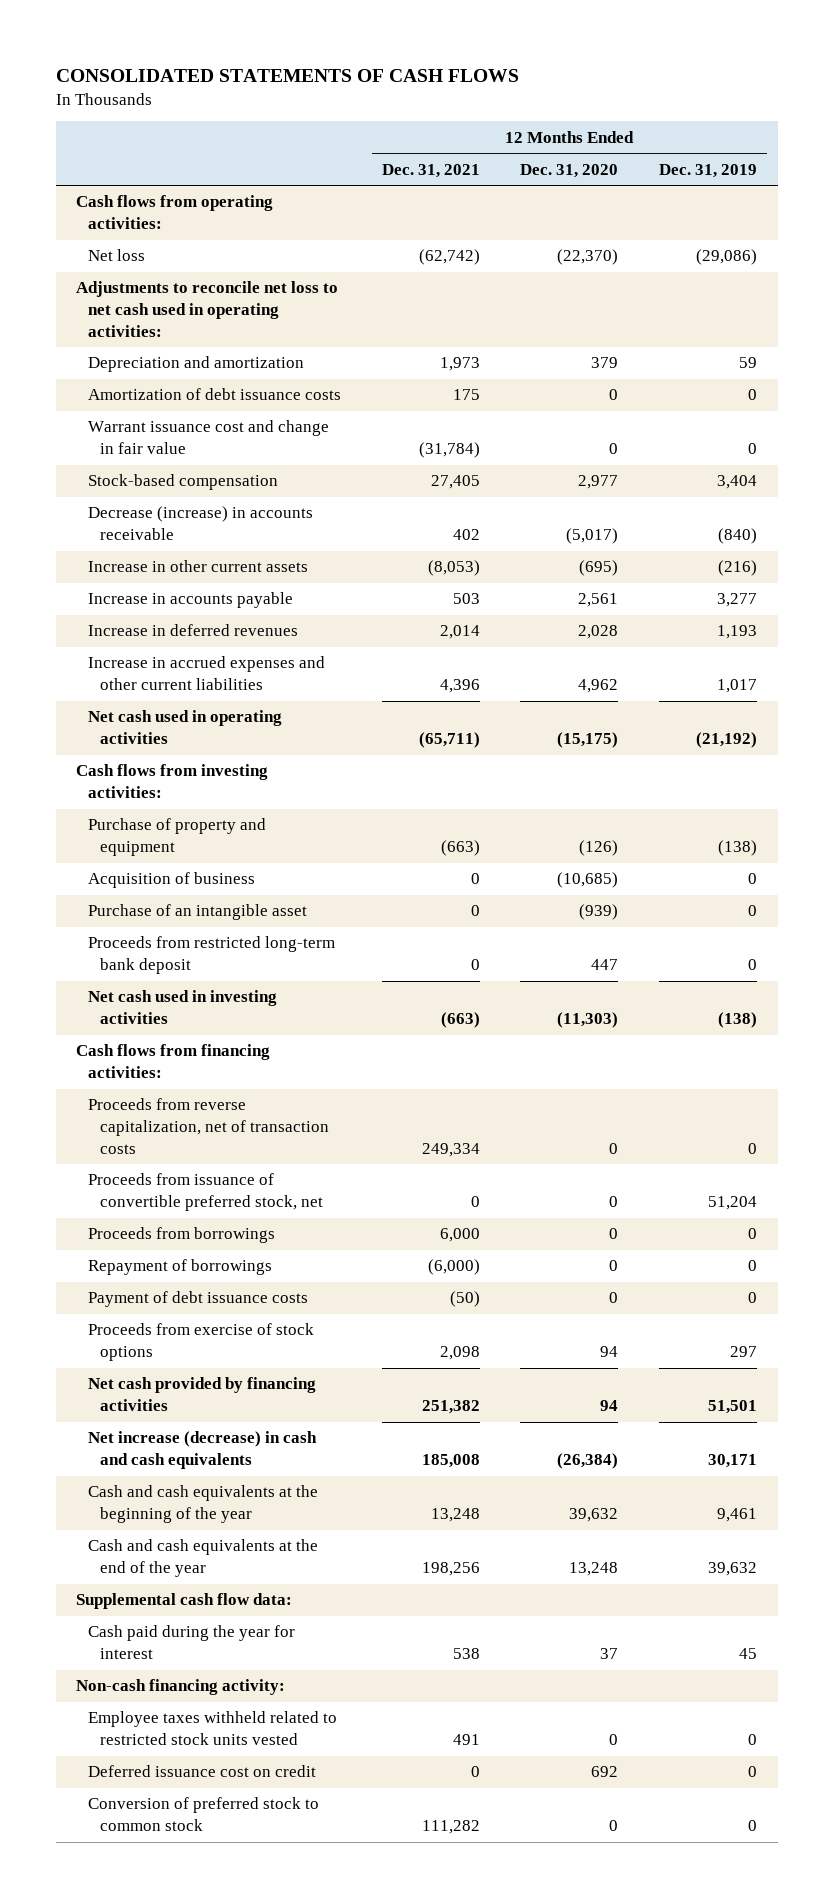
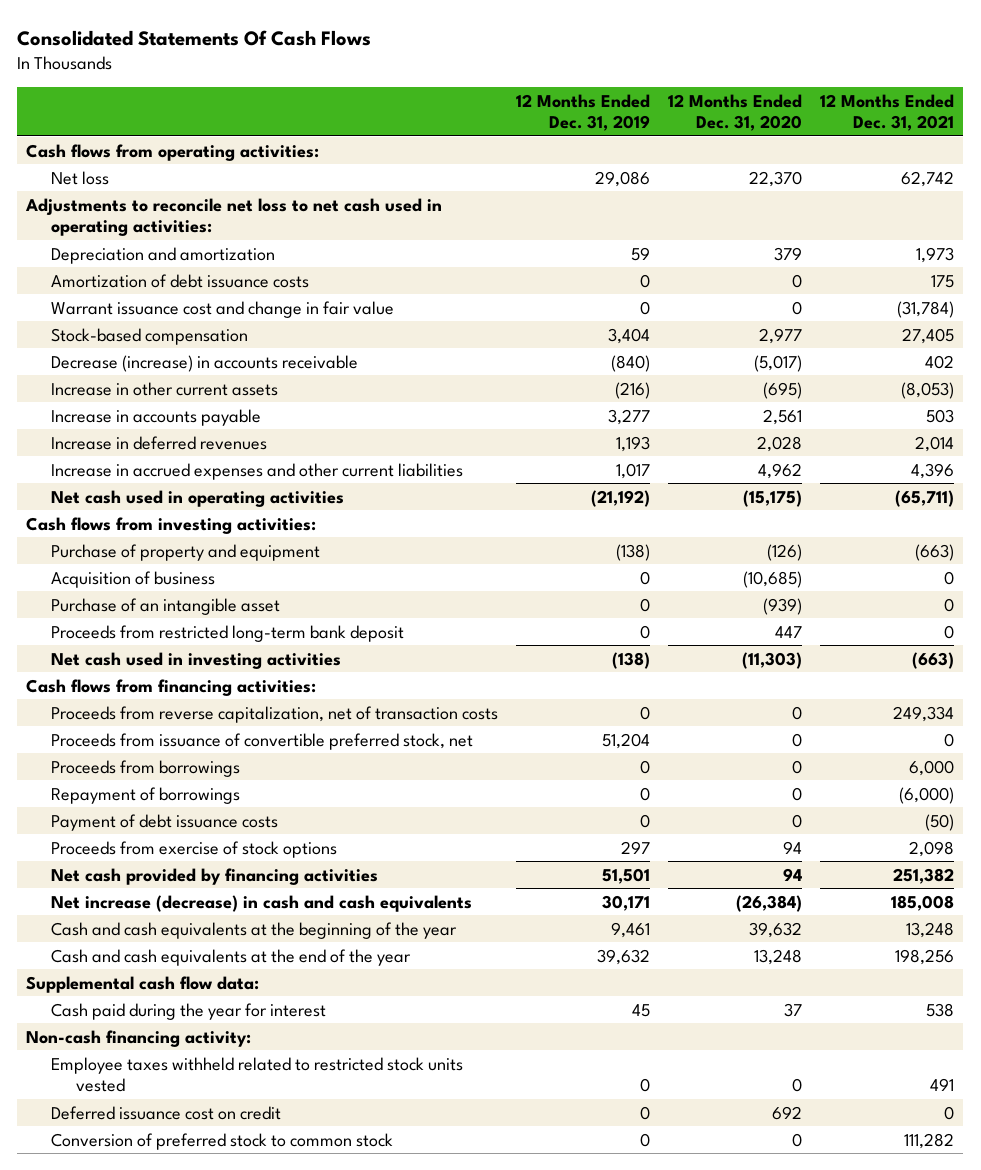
[55,68,519,82] CONSOLIDATED STATEMENTS OF CASH FLOWS -> [17,30,372,47] Consolidated Statements Of Cash Flows
[418,249,480,266] (62,742) -> [901,170,955,187] 62,742
[557,249,619,266] (22,370) -> [749,170,803,187] 22,370
[696,249,758,266] (29,086) -> [595,170,651,187] 29,086

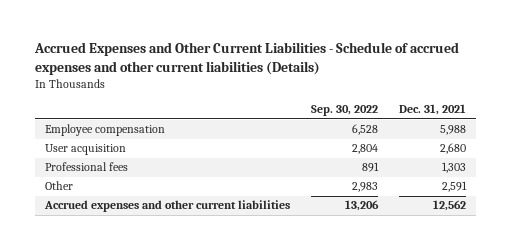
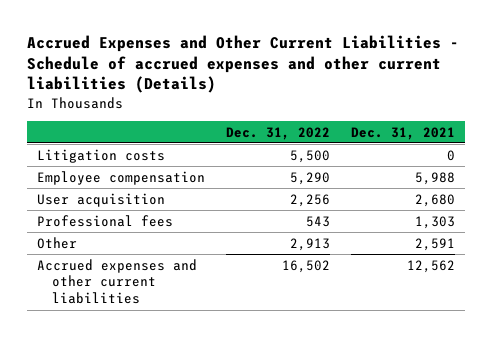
[310,105,378,117] Sep. 30, 2022 -> none
none -> [225,126,330,140] Dec. 31, 2022
none -> [37,148,166,163] Litigation costs

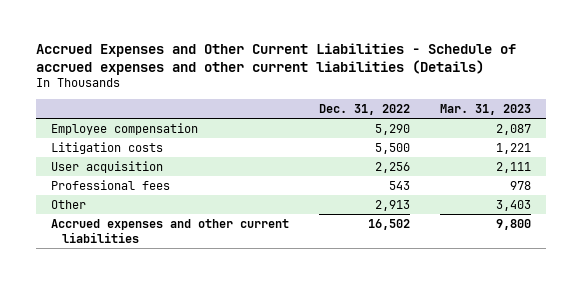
[350,126,455,140] Dec. 31, 2021 -> none
none -> [439,103,531,115] Mar. 31, 2023
[37,148,166,163] Litigation costs -> [50,141,163,154] Litigation costs

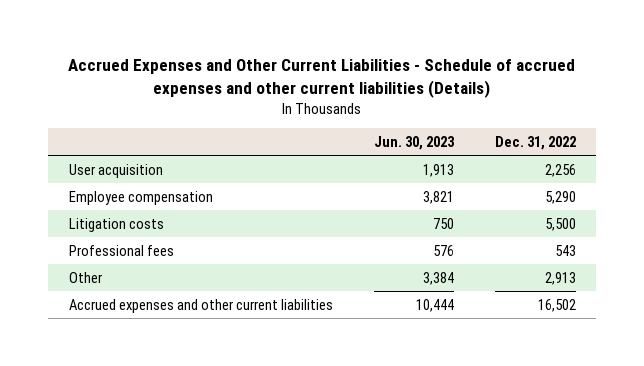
[439,103,531,115] Mar. 31, 2023 -> none
none -> [373,136,455,151] Jun. 30, 2023
[50,160,163,173] User acquisition -> [68,163,163,178] User acquisition

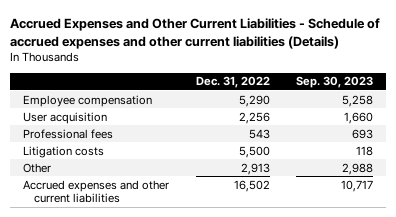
[373,136,455,151] Jun. 30, 2023 -> none
none -> [296,76,374,89] Sep. 30, 2023
[68,163,163,178] User acquisition -> [23,111,108,124] User acquisition
[68,217,164,232] Litigation costs -> [23,145,105,158] Litigation costs

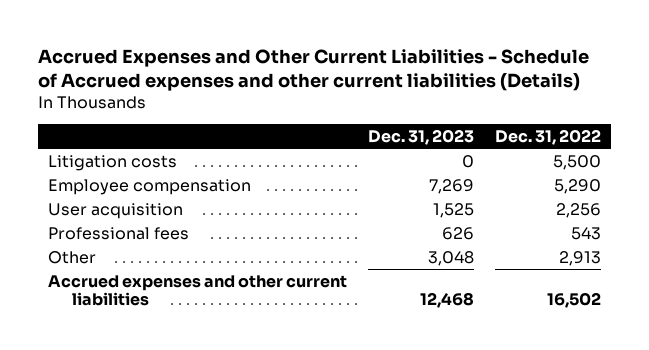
[10,17,381,49] Accrued Expenses and Other Current Liabilities - Schedule of accrued expenses and other current liabilities (Details) -> [37,48,589,92] Accrued Expenses and Other Current Liabilities - Schedule of Accrued expenses and other current liabilities (Details)
[296,76,374,89] Sep. 30, 2023 -> none
none -> [368,129,475,146] Dec. 31, 2023
[23,145,105,158] Litigation costs -> [48,154,178,171] Litigation costs

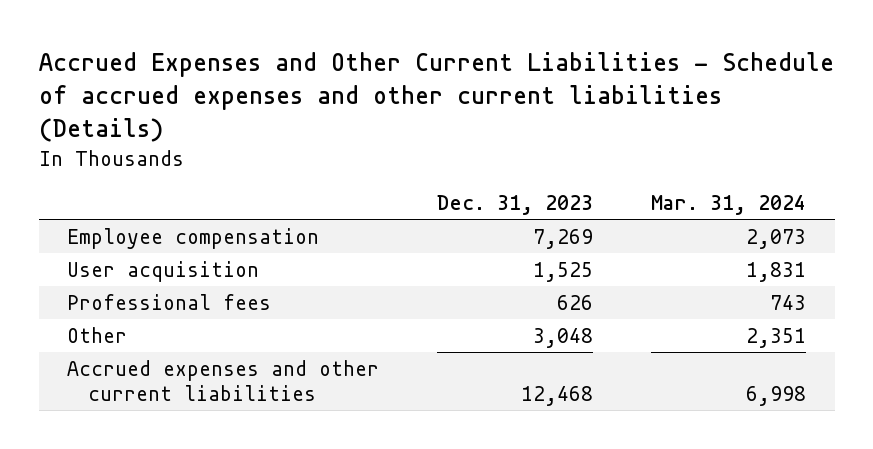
[37,48,589,92] Accrued Expenses and Other Current Liabilities - Schedule of Accrued expenses and other current liabilities (Details) -> [38,52,834,143] Accrued Expenses and Other Current Liabilities - Schedule of accrued expenses and other current liabilities (Details)
[494,129,601,146] Dec. 31, 2022 -> none
none -> [651,195,807,216] Mar. 31, 2024
[48,154,178,171] Litigation costs -> none

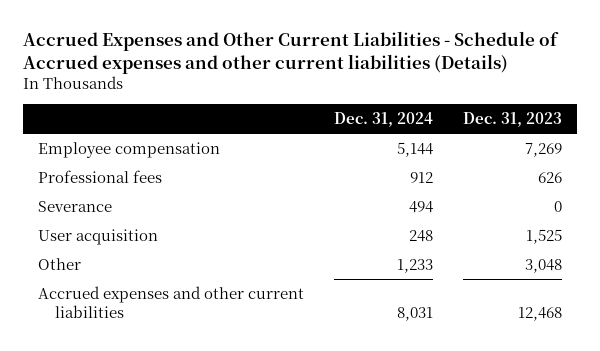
[38,52,834,143] Accrued Expenses and Other Current Liabilities - Schedule of accrued expenses and other current liabilities (Details) -> [22,30,559,74] Accrued Expenses and Other Current Liabilities - Schedule of Accrued expenses and other current liabilities (Details)
[651,195,807,216] Mar. 31, 2024 -> none
none -> [333,111,433,127] Dec. 31, 2024
none -> [37,201,112,213] Severance
[67,260,260,282] User acquisition -> [37,229,158,246] User acquisition

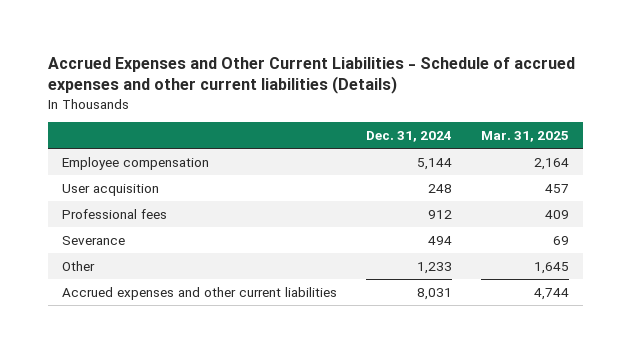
[22,30,559,74] Accrued Expenses and Other Current Liabilities - Schedule of Accrued expenses and other current liabilities (Details) -> [47,56,575,95] Accrued Expenses and Other Current Liabilities - Schedule of accrued expenses and other current liabilities (Details)
[463,111,563,127] Dec. 31, 2023 -> none
none -> [480,131,569,143] Mar. 31, 2025
[37,229,158,246] User acquisition -> [61,183,159,196] User acquisition

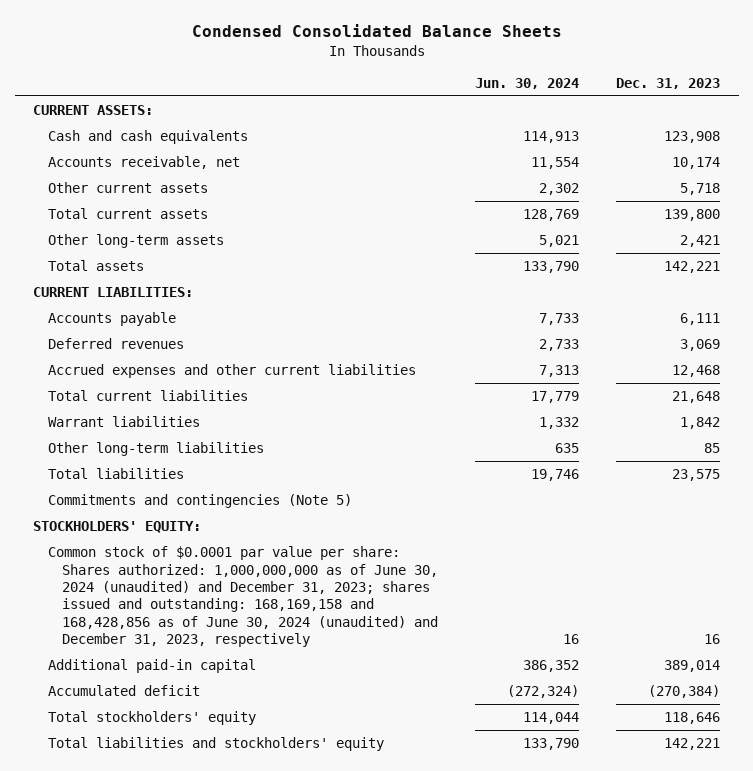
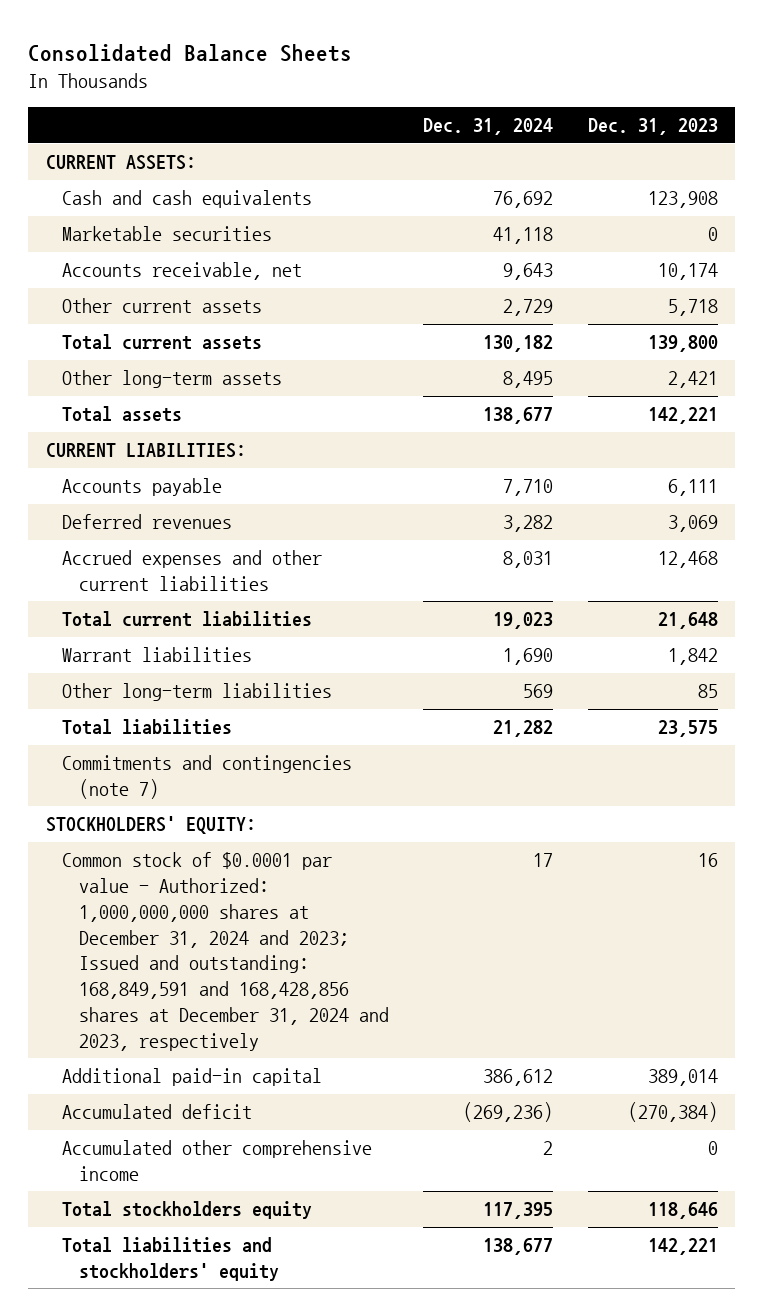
[191,23,562,37] Condensed Consolidated Balance Sheets -> [28,43,353,62] Consolidated Balance Sheets
[475,77,580,89] Jun. 30, 2024 -> none
none -> [423,118,554,136] Dec. 31, 2024
none -> [62,226,273,242] Marketable securities
[47,494,352,509] Commitments and contingencies (Note 5) -> [62,755,353,800] Commitments and contingencies (note 7)
[47,546,438,648] Common stock of $0.0001 par value per share: Shares authorized: 1,000,000,000 as of June 30, 2024 (unaudited) and December 31, 2023; shares issued and outstanding: 168,169,158 and 168,428,856 as of June 30, 2024 (unaudited) and December 31, 2023, respectively -> [62,852,389,1051] Common stock of $0.0001 par value - Authorized: 1,000,000,000 shares at December 31, 2024 and 2023; Issued and outstanding: 168,849,591 and 168,428,856 shares at December 31, 2024 and 2023, respectively
none -> [62,1140,373,1182] Accumulated other comprehensive income
[47,711,256,726] Total stockholders' equity -> [62,1201,313,1220] Total stockholders equity

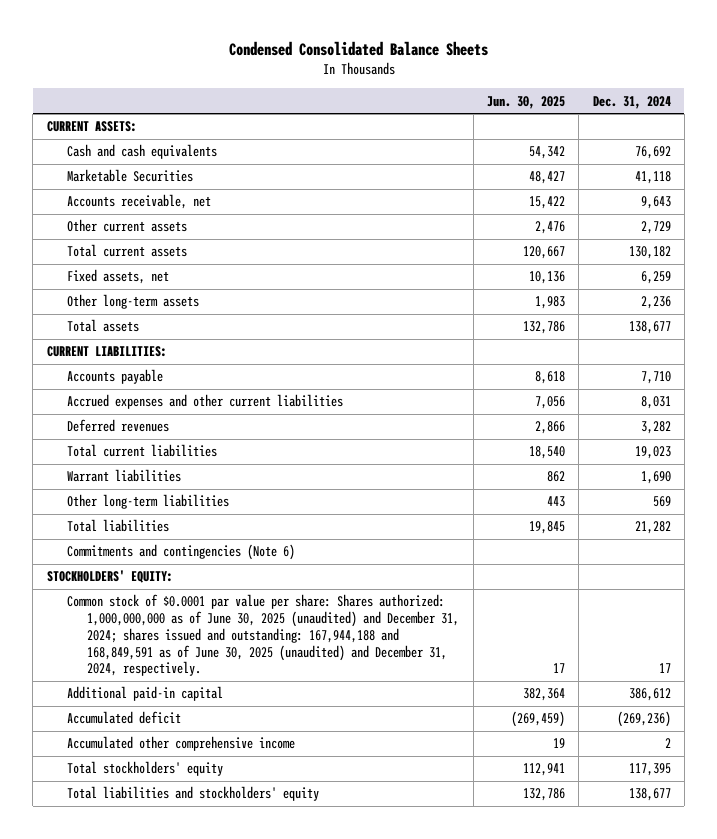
[28,43,353,62] Consolidated Balance Sheets -> [228,40,488,56] Condensed Consolidated Balance Sheets
[588,118,719,136] Dec. 31, 2023 -> none
none -> [487,95,566,109] Jun. 30, 2025
[62,226,273,242] Marketable securities -> [67,169,194,183] Marketable Securities
none -> [67,269,170,285] Fixed assets, net
[503,371,554,389] 8,495 -> [640,296,671,310] 2,236
[62,514,233,530] Deferred revenues -> [67,419,170,433] Deferred revenues
[62,755,353,800] Commitments and contingencies (note 7) -> [67,544,296,561] Commitments and contingencies (Note 6)
[62,852,389,1051] Common stock of $0.0001 par value - Authorized: 1,000,000,000 shares at December 31, 2024 and 2023; Issued and outstanding: 168,849,591 and 168,428,856 shares at December 31, 2024 and 2023, respectively -> [67,594,460,677] Common stock of $0.0001 par value per share: Shares authorized: 1,000,000,000 as of June 30, 2025 (unaudited) and December 31, 2024; shares issued and outstanding: 167,944,188 and 168,849,591 as of June 30, 2025 (unaudited) and December 31, 2024, respectively.
[62,1201,313,1220] Total stockholders equity -> [67,761,224,777] Total stockholders' equity

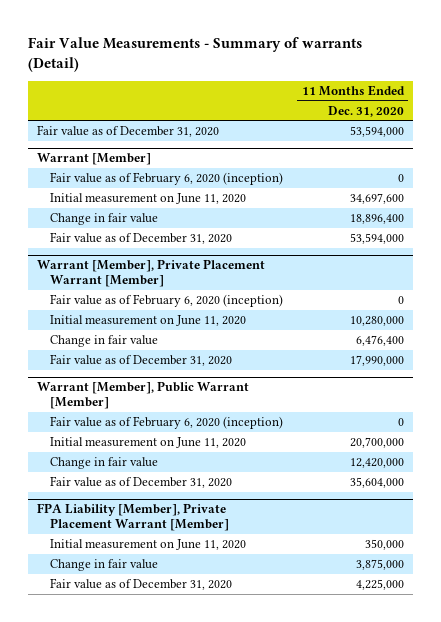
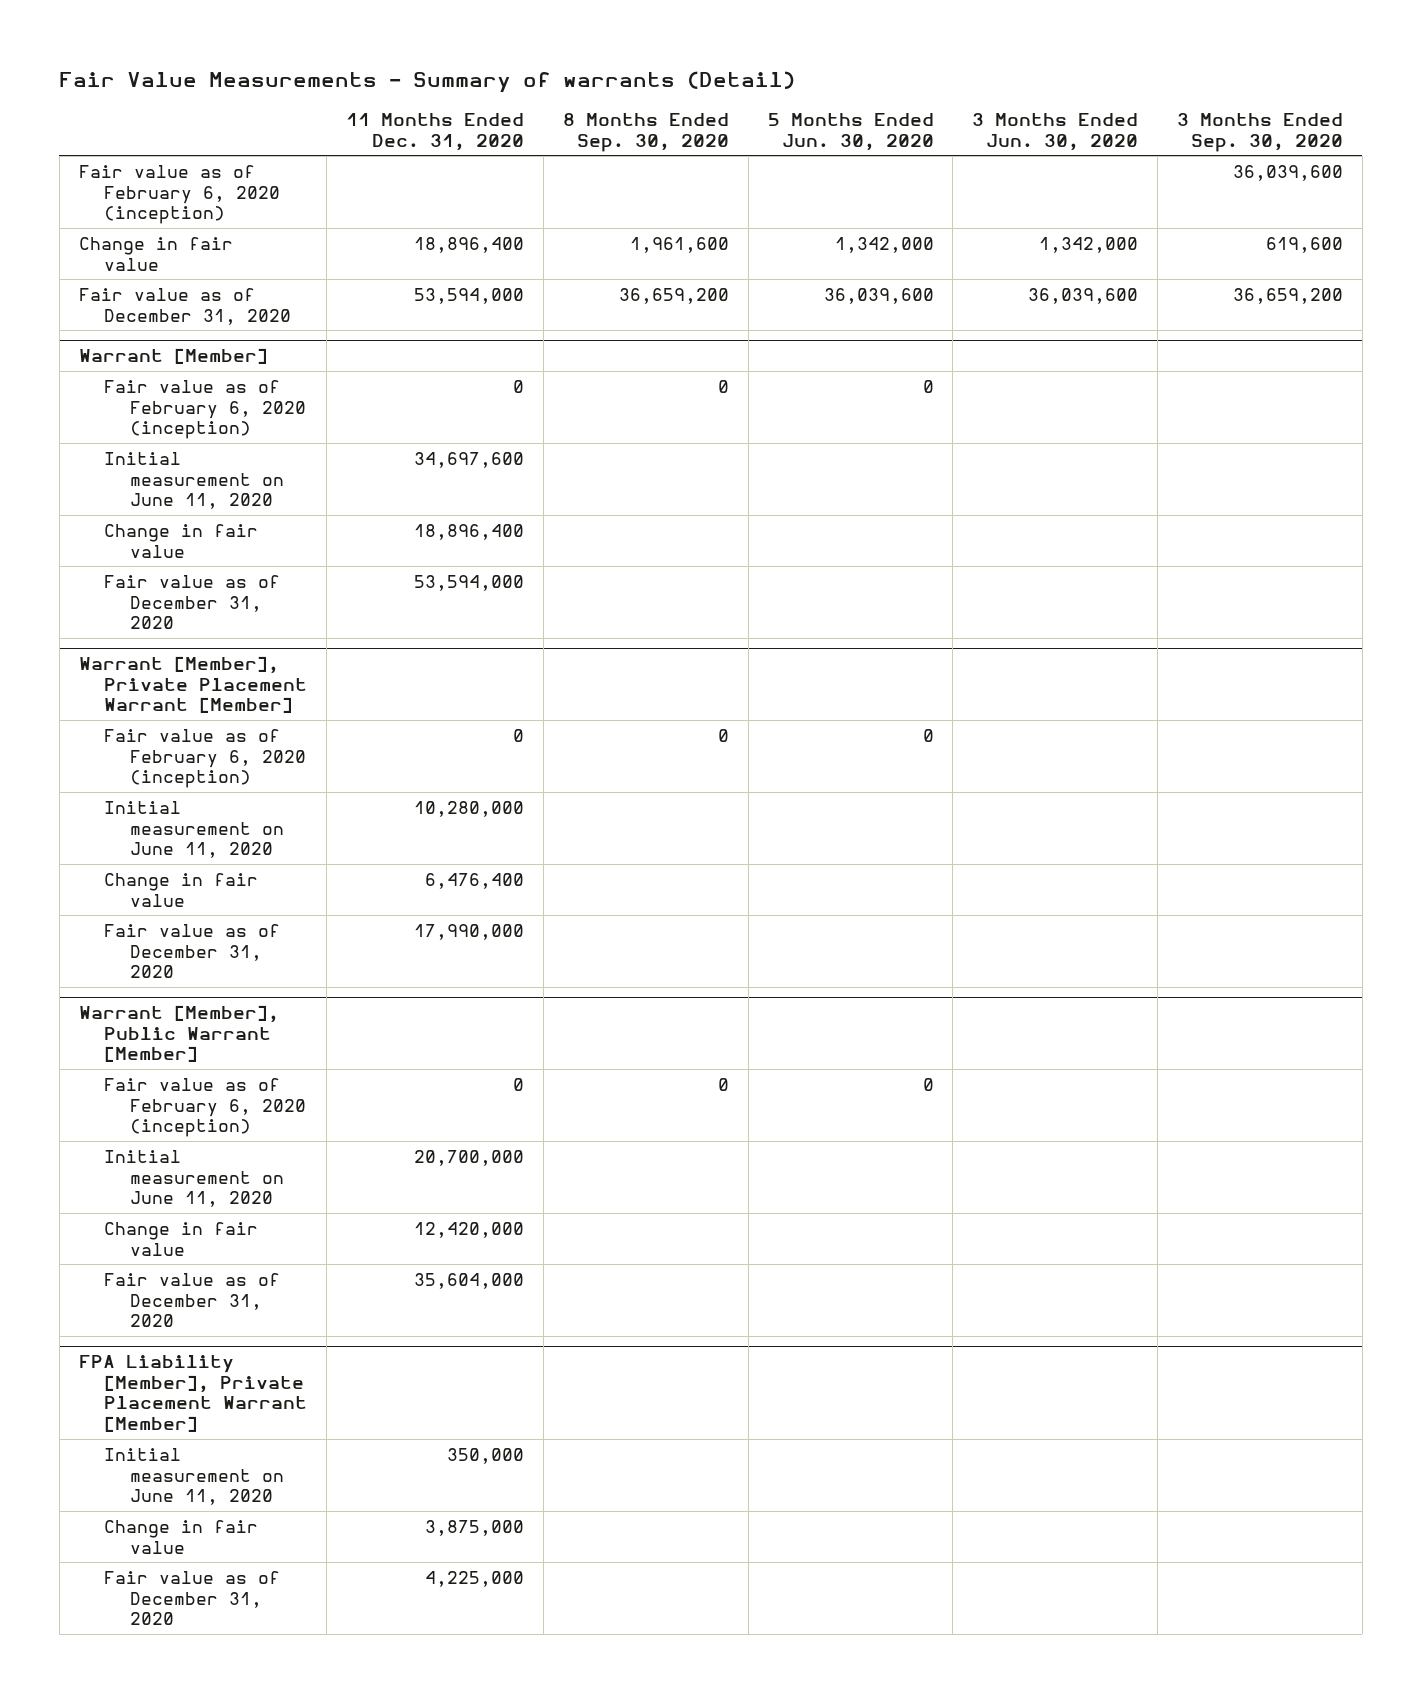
none -> [562,113,729,152] 8 Months Ended Sep. 30, 2020
none -> [767,113,934,151] 5 Months Ended Jun. 30, 2020
none -> [972,113,1139,151] 3 Months Ended Jun. 30, 2020
none -> [1177,113,1344,152] 3 Months Ended Sep. 30, 2020
none -> [78,164,281,225] Fair value as of February 6, 2020 (inception)
none -> [78,236,233,271] Change in fair value

